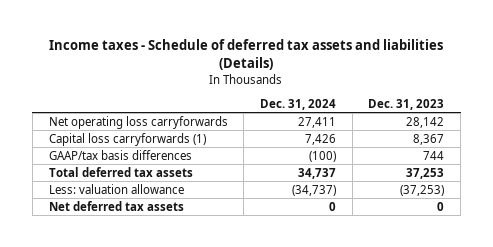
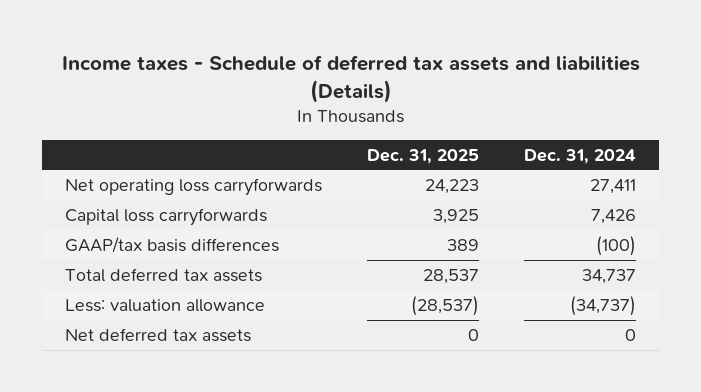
[368,98,445,110] Dec. 31, 2023 -> none
none -> [367,148,480,164] Dec. 31, 2025
[48,132,206,146] Capital loss carryforwards (1) -> [65,207,268,226] Capital loss carryforwards

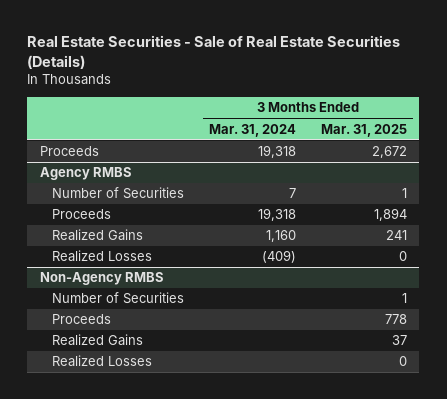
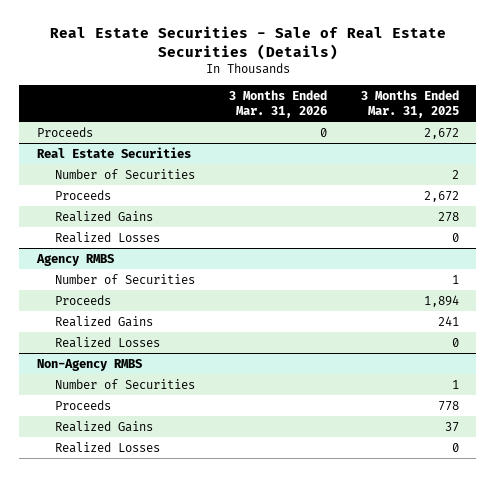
[208,123,296,137] Mar. 31, 2024 -> none
none -> [228,89,327,119] 3 Months Ended Mar. 31, 2026
none -> [36,146,191,158] Real Estate Securities
none -> [54,168,195,179] Number of Securities
none -> [54,189,111,200] Proceeds
none -> [54,210,153,222] Realized Gains
none -> [54,231,160,243] Realized Losses

